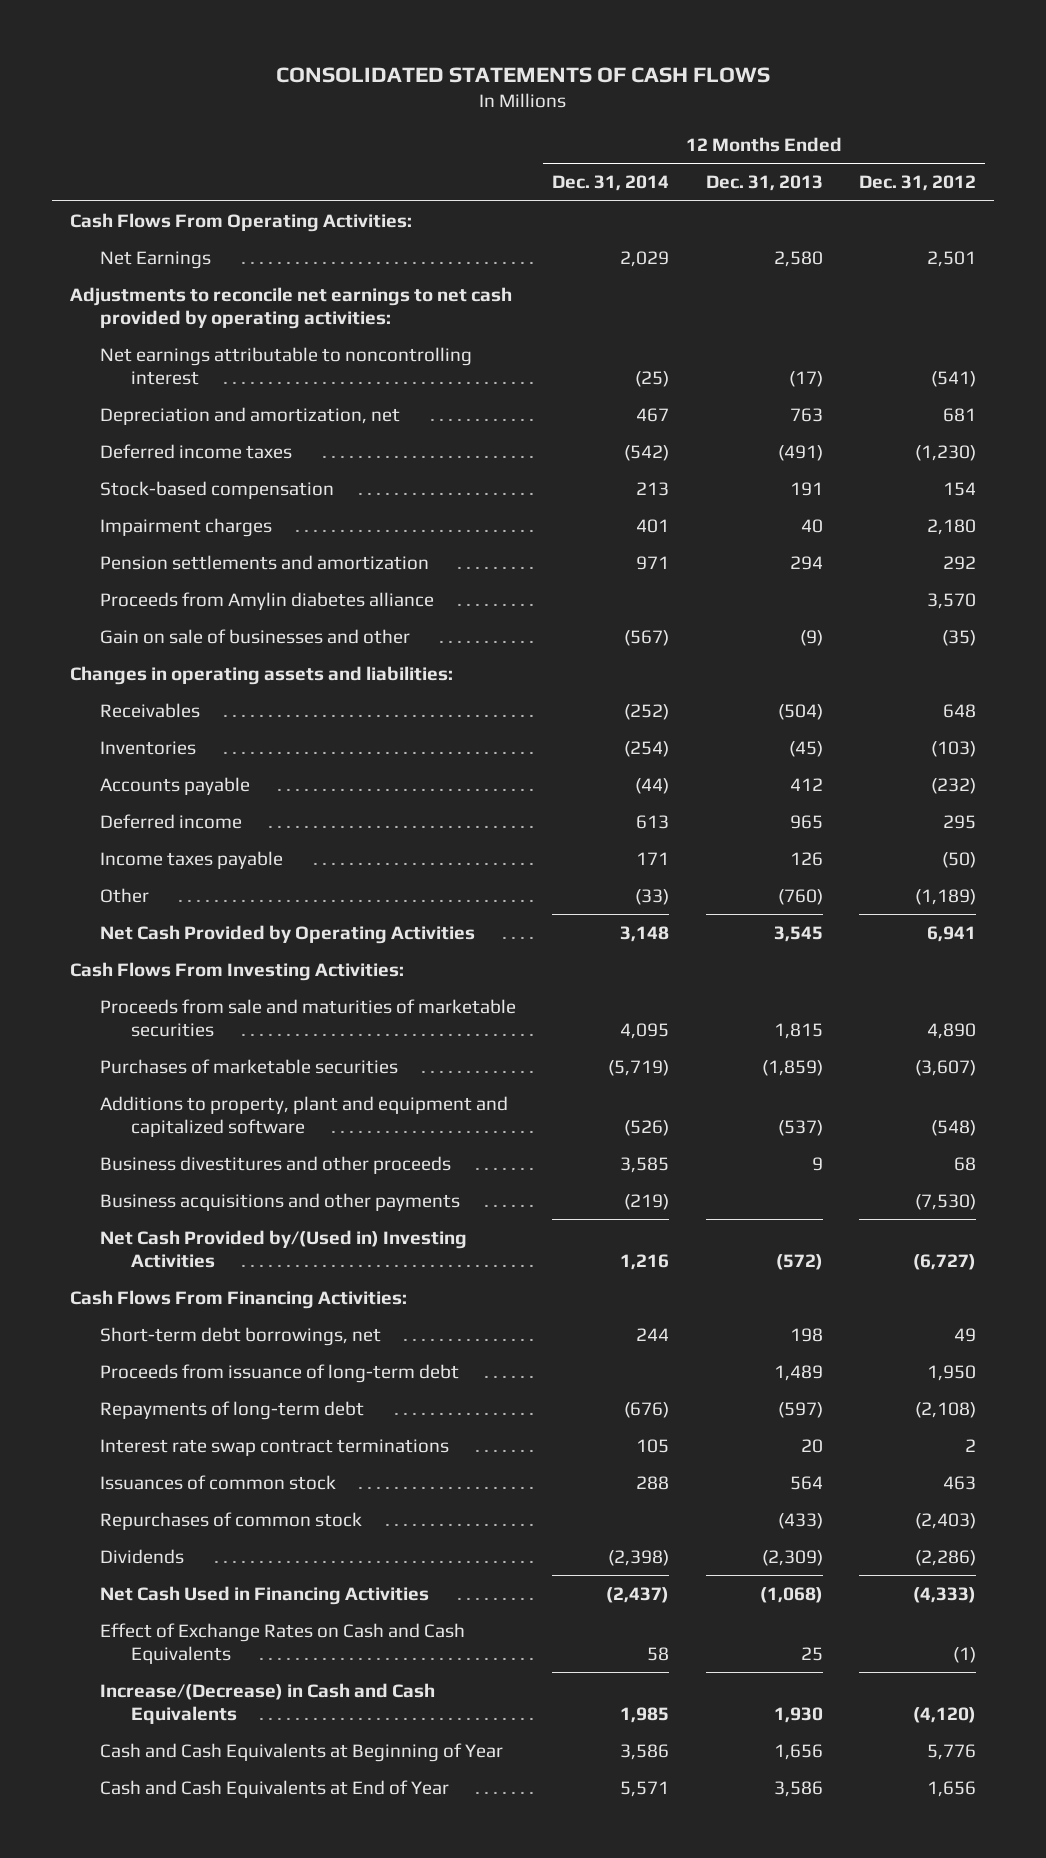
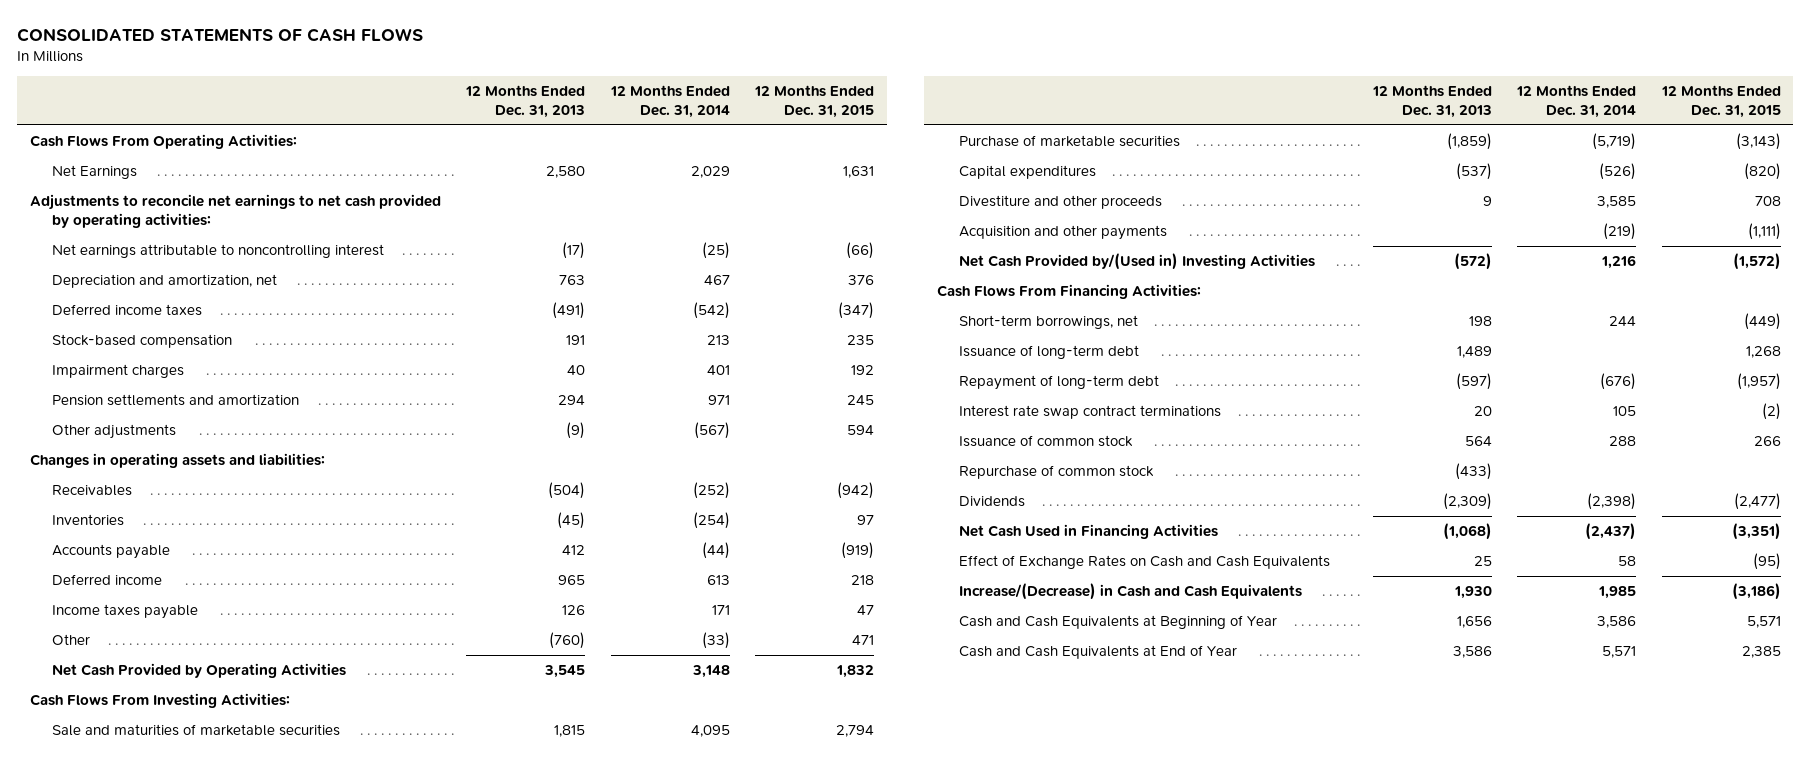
[858,175,976,192] Dec. 31, 2012 -> none
none -> [753,84,874,118] 12 Months Ended Dec. 31, 2015
[100,591,435,610] Proceeds from Amylin diabetes alliance -> none
[100,628,411,644] Gain on sale of businesses and other -> [51,423,176,439] Other adjustments
[100,998,517,1037] Proceeds from sale and maturities of marketable securities -> [51,723,340,736] Sale and maturities of marketable securities
[100,1058,399,1074] Purchases of marketable securities -> [958,134,1180,147] Purchase of marketable securities
[100,1095,509,1137] Additions to property, plant and equipment and capitalized software -> [958,164,1096,179] Capital expenditures
[100,1155,452,1174] Business divestitures and other proceeds -> [958,194,1162,209] Divestiture and other proceeds
[100,1192,461,1211] Business acquisitions and other payments -> [958,224,1167,240] Acquisition and other payments
[100,1326,382,1346] Short-term debt borrowings, net -> [958,314,1138,329] Short-term borrowings, net
[100,1363,460,1383] Proceeds from issuance of long-term debt -> [958,344,1139,359] Issuance of long-term debt
[100,1400,365,1420] Repayments of long-term debt -> [958,374,1159,390] Repayment of long-term debt
[100,1474,337,1490] Issuances of common stock -> [958,434,1133,447] Issuance of common stock
[100,1511,363,1530] Repurchases of common stock -> [958,464,1154,479] Repurchase of common stock

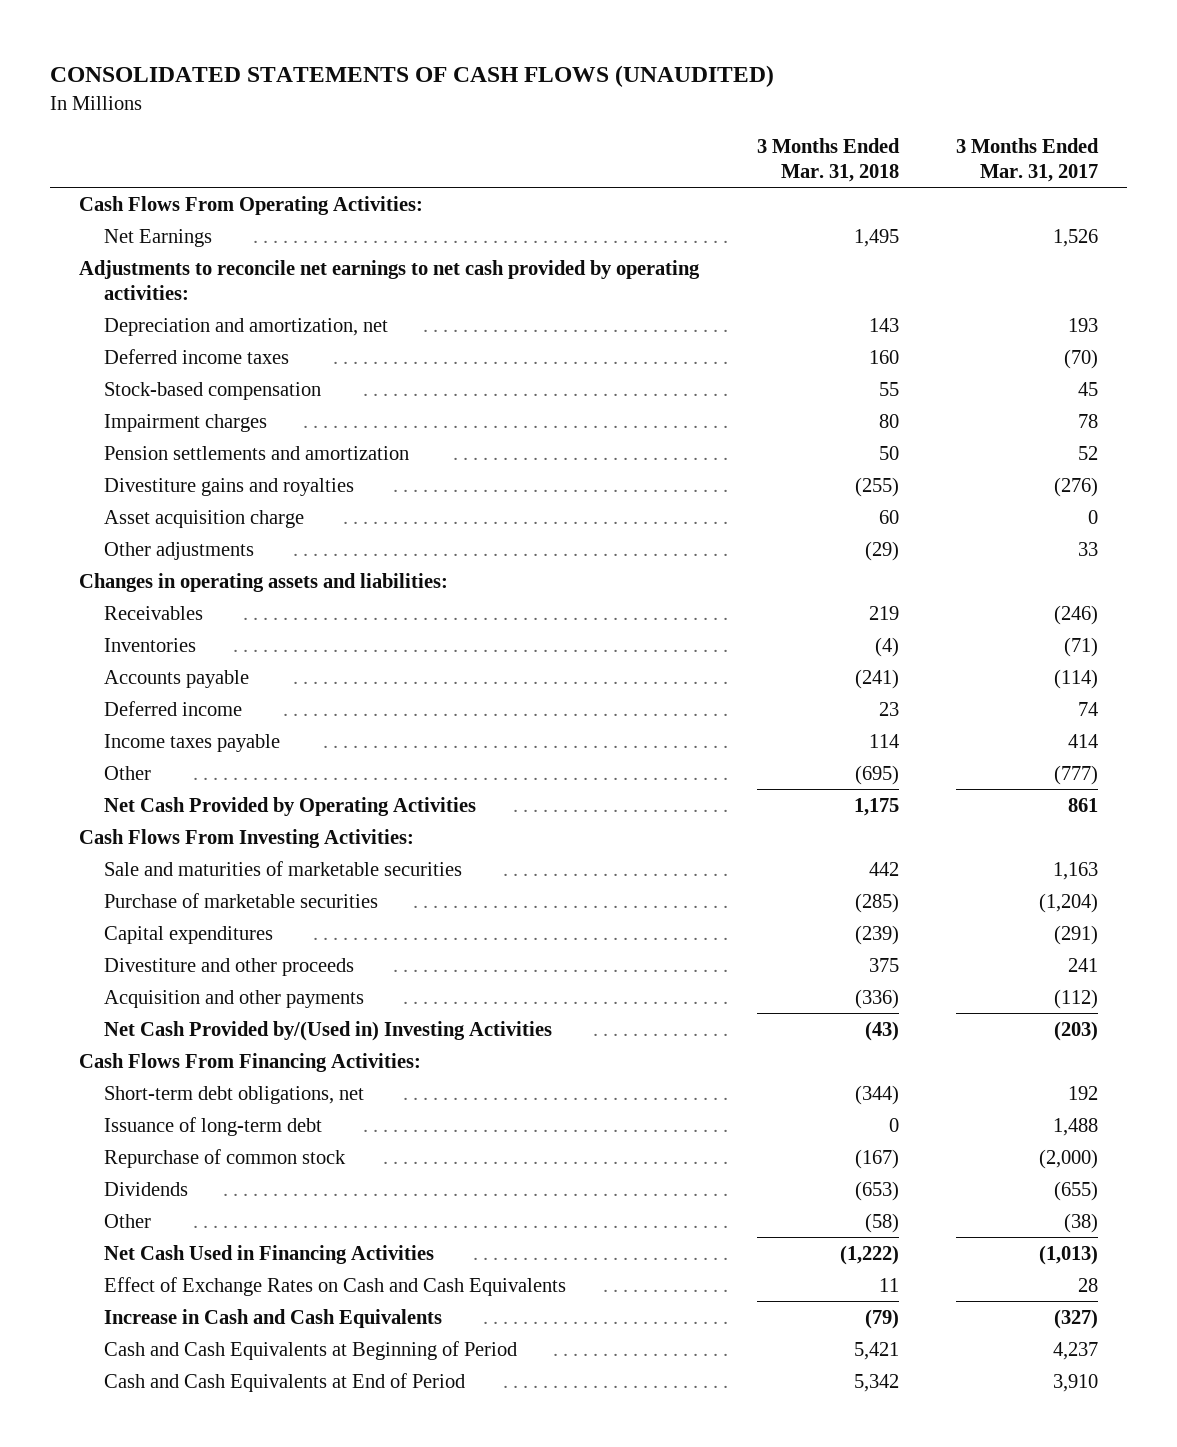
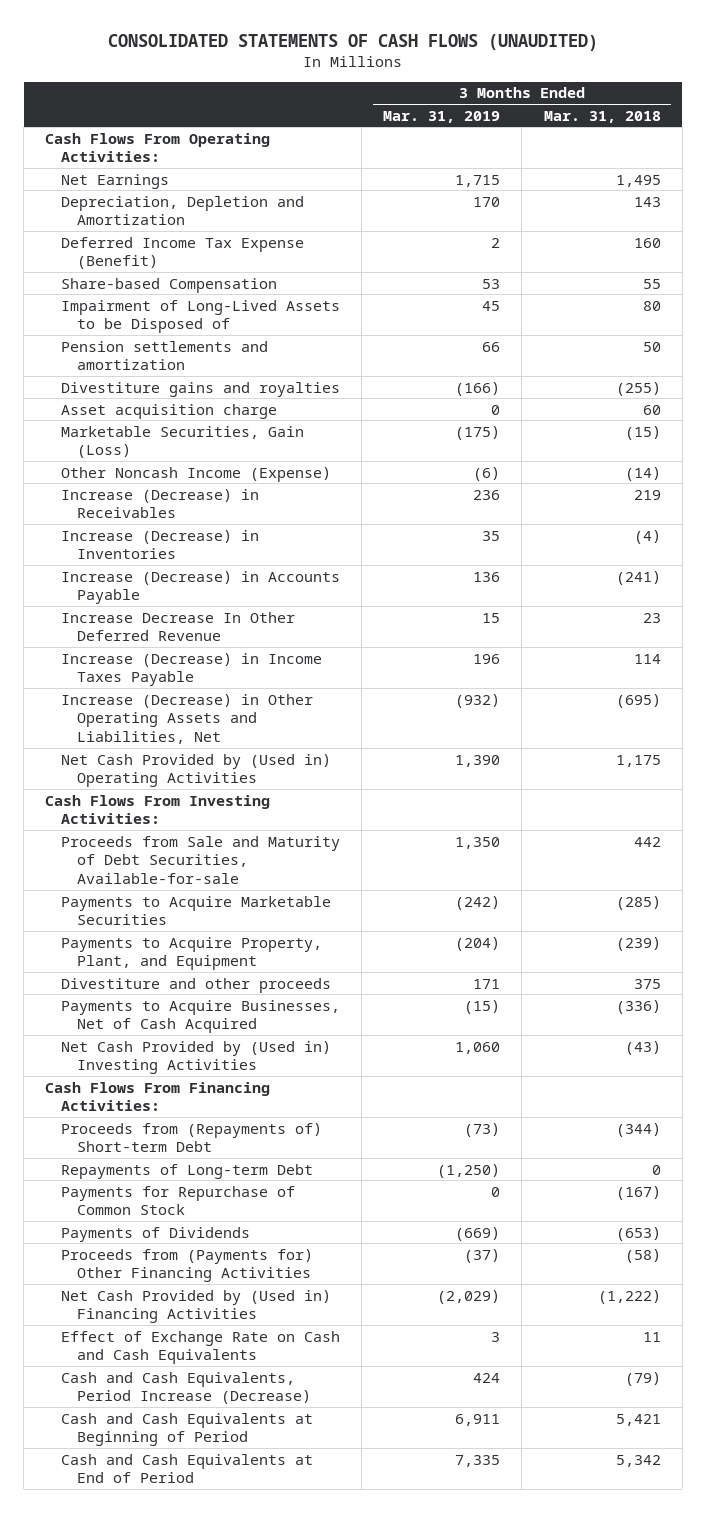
[956,137,1100,183] 3 Months Ended Mar. 31, 2017 -> none
none -> [383,110,501,123] Mar. 31, 2019
[78,259,700,300] Adjustments to reconcile net earnings to net cash provided by operating activities: -> none
[104,317,389,336] Depreciation and amortization, net -> [61,195,305,226] Depreciation, Depletion and Amortization
[104,348,290,364] Deferred income taxes -> [61,236,305,270] Deferred Income Tax Expense (Benefit)
[104,381,322,400] Stock-based compensation -> [61,277,278,293] Share-based Compensation
[104,413,268,432] Impairment charges -> [61,299,341,334] Impairment of Long-Lived Assets to be Disposed of
[78,572,448,592] Changes in operating assets and liabilities: -> none
[104,700,243,716] Deferred income -> none
none -> [61,425,305,459] Marketable Securities, Gain (Loss)
[104,541,255,560] Other adjustments -> [61,466,332,482] Other Noncash Income (Expense)
[864,540,899,561] (29) -> [624,466,661,481] (14)
[104,605,204,620] Receivables -> [61,488,260,519] Increase (Decrease) in Receivables
[104,637,197,652] Inventories -> [61,529,260,560] Increase (Decrease) in Inventories
[104,669,250,688] Accounts payable -> [61,570,341,605] Increase (Decrease) in Accounts Payable
none -> [61,611,296,642] Increase Decrease In Other Deferred Revenue
[104,733,281,752] Income taxes payable -> [61,652,323,687] Increase (Decrease) in Income Taxes Payable
[104,765,152,780] Other -> [61,693,314,744] Increase (Decrease) in Other Operating Assets and Liabilities, Net
[104,796,477,816] Net Cash Provided by Operating Activities -> [61,753,332,788] Net Cash Provided by (Used in) Operating Activities
[104,860,463,876] Sale and maturities of marketable securities -> [61,835,341,884] Proceeds from Sale and Maturity of Debt Securities, Available-for-sale
[104,892,379,908] Purchase of marketable securities -> [61,895,332,926] Payments to Acquire Marketable Securities
[104,925,274,944] Capital expenditures -> [61,936,323,971] Payments to Acquire Property, Plant, and Equipment
[104,989,365,1008] Acquisition and other payments -> [61,999,341,1034] Payments to Acquire Businesses, Net of Cash Acquired
[104,1020,553,1041] Net Cash Provided by/(Used in) Investing Activities -> [61,1040,332,1075] Net Cash Provided by (Used in) Investing Activities
[104,1085,365,1104] Short-term debt obligations, net -> [61,1122,323,1153] Proceeds from (Repayments of) Short-term Debt
[104,1116,323,1136] Issuance of long-term debt -> [61,1163,314,1179] Repayments of Long-term Debt
[104,1148,347,1168] Repurchase of common stock -> [61,1185,296,1216] Payments for Repurchase of Common Stock
[104,1181,189,1196] Dividends -> [61,1226,251,1242] Payments of Dividends
[104,1213,152,1228] Other -> [61,1248,314,1283] Proceeds from (Payments for) Other Financing Activities
[104,1244,435,1264] Net Cash Used in Financing Activities -> [61,1289,332,1324] Net Cash Provided by (Used in) Financing Activities
[104,1276,567,1296] Effect of Exchange Rates on Cash and Cash Equivalents -> [61,1330,341,1365] Effect of Exchange Rate on Cash and Cash Equivalents
[104,1308,443,1328] Increase in Cash and Cash Equivalents -> [61,1371,311,1405] Cash and Cash Equivalents, Period Increase (Decrease)

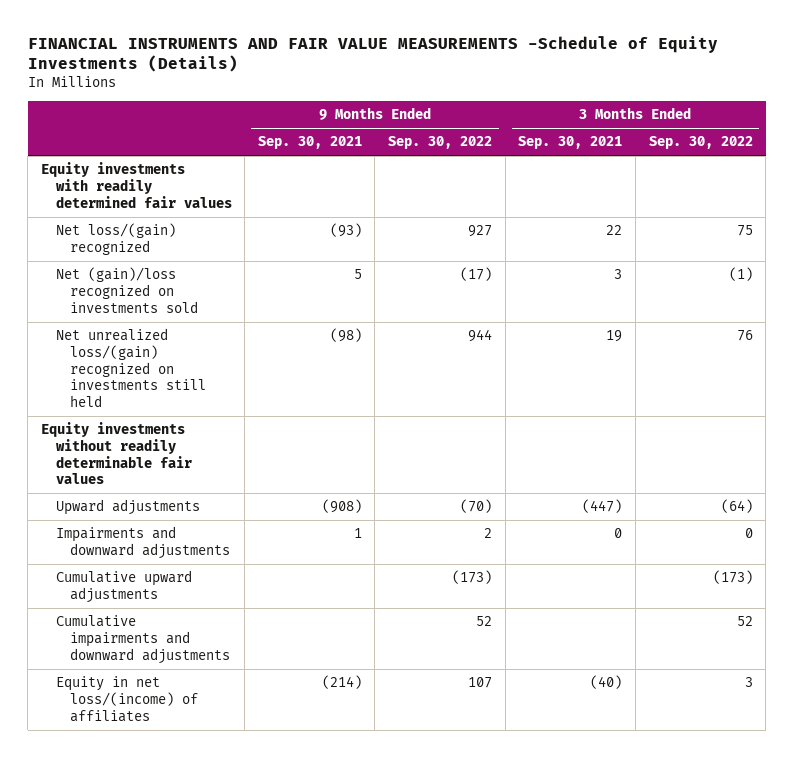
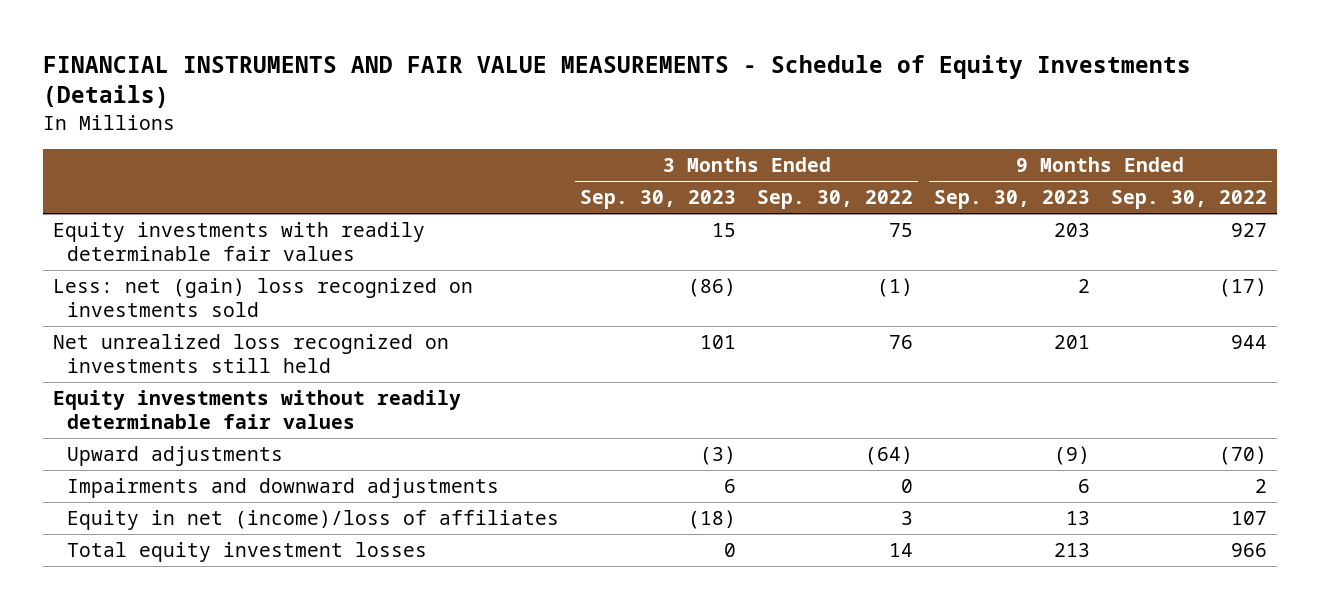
[27,35,718,73] FINANCIAL INSTRUMENTS AND FAIR VALUE MEASUREMENTS -Schedule of Equity Investments (Details) -> [42,55,1191,109] FINANCIAL INSTRUMENTS AND FAIR VALUE MEASUREMENTS - Schedule of Equity Investments (Details)
[257,136,362,150] Sep. 30, 2021 -> none
[518,136,623,150] Sep. 30, 2021 -> none
none -> [580,190,737,210] Sep. 30, 2023
none -> [933,190,1090,210] Sep. 30, 2023
[40,162,232,208] Equity investments with readily determined fair values -> none
[55,223,176,256] Net loss/(gain) recognized -> [53,221,426,262] Equity investments with readily determinable fair values
[55,267,199,313] Net (gain)/loss recognized on investments sold -> [53,277,474,318] Less: net (gain) loss recognized on investments sold
[55,328,207,408] Net unrealized loss/(gain) recognized on investments still held -> [53,333,450,374] Net unrealized loss recognized on investments still held
[55,570,192,604] Cumulative upward adjustments -> none
[55,615,231,664] Cumulative impairments and downward adjustments -> none
[55,676,199,722] Equity in net loss/(income) of affiliates -> [67,509,560,530] Equity in net (income)/loss of affiliates
none -> [67,541,428,562] Total equity investment losses

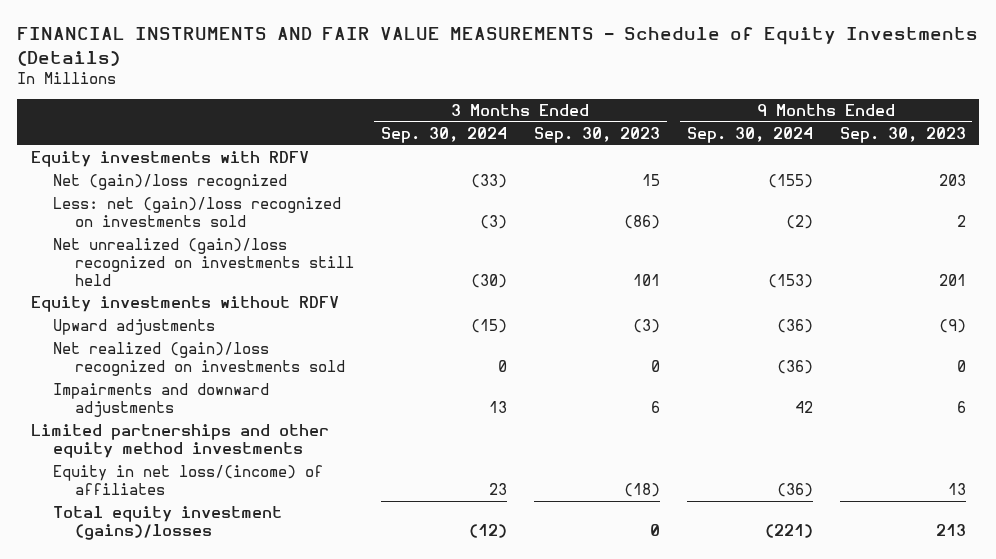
[756,190,913,210] Sep. 30, 2022 -> none
[1110,190,1267,210] Sep. 30, 2022 -> none
none -> [381,126,508,143] Sep. 30, 2024
none -> [686,126,813,143] Sep. 30, 2024
none -> [30,151,309,168] Equity investments with RDFV
[53,221,426,262] Equity investments with readily determinable fair values -> [52,174,287,191] Net (gain)/loss recognized
[53,277,474,318] Less: net (gain) loss recognized on investments sold -> [52,197,341,227] Less: net (gain)/loss recognized on investments sold
[53,333,450,374] Net unrealized loss recognized on investments still held -> [52,238,355,286] Net unrealized (gain)/loss recognized on investments still held
[53,389,462,430] Equity investments without readily determinable fair values -> [30,296,339,313] Equity investments without RDFV
none -> [52,342,346,376] Net realized (gain)/loss recognized on investments sold
none -> [30,424,329,458] Limited partnerships and other equity method investments
[67,509,560,530] Equity in net (income)/loss of affiliates -> [52,465,323,495] Equity in net loss/(income) of affiliates
[67,541,428,562] Total equity investment losses -> [52,506,282,540] Total equity investment (gains)/losses

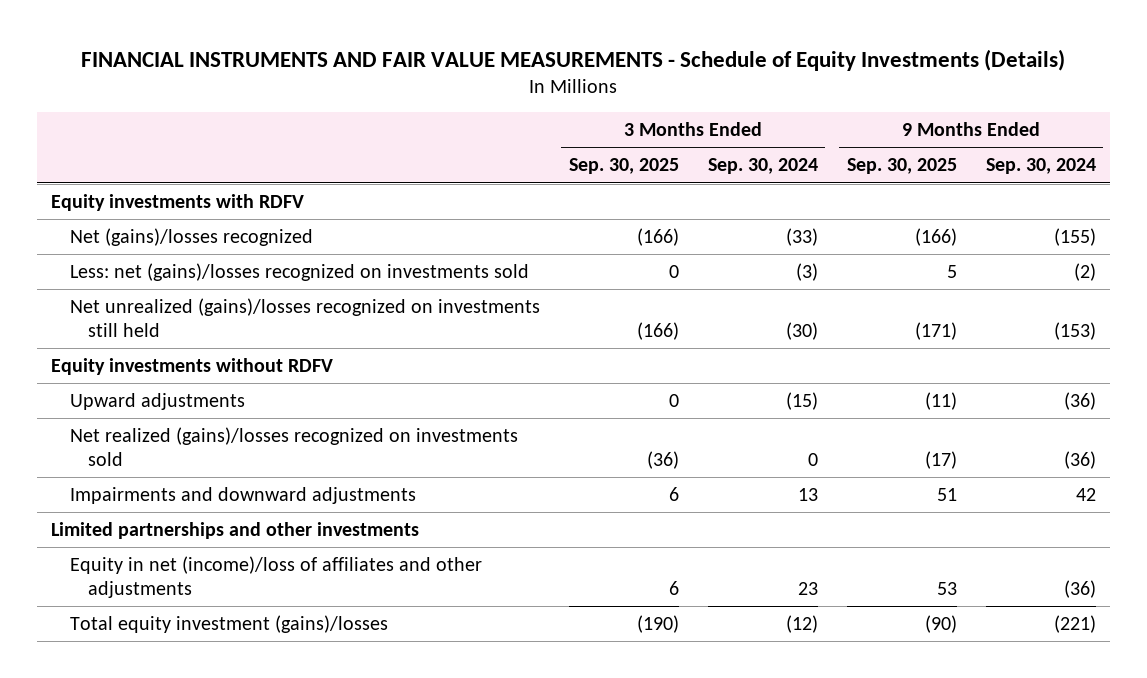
[533,126,660,143] Sep. 30, 2023 -> none
[839,126,966,143] Sep. 30, 2023 -> none
none -> [568,158,679,175] Sep. 30, 2025
none -> [846,158,957,175] Sep. 30, 2025
[52,174,287,191] Net (gain)/loss recognized -> [69,227,313,246] Net (gains)/losses recognized
[52,197,341,227] Less: net (gain)/loss recognized on investments sold -> [69,262,529,281] Less: net (gains)/losses recognized on investments sold
[52,238,355,286] Net unrealized (gain)/loss recognized on investments still held -> [69,297,540,337] Net unrealized (gains)/losses recognized on investments still held
[52,342,346,376] Net realized (gain)/loss recognized on investments sold -> [69,426,518,466] Net realized (gains)/losses recognized on investments sold
[30,424,329,458] Limited partnerships and other equity method investments -> [51,521,420,539] Limited partnerships and other investments
[52,465,323,495] Equity in net loss/(income) of affiliates -> [69,555,482,598] Equity in net (income)/loss of affiliates and other adjustments

